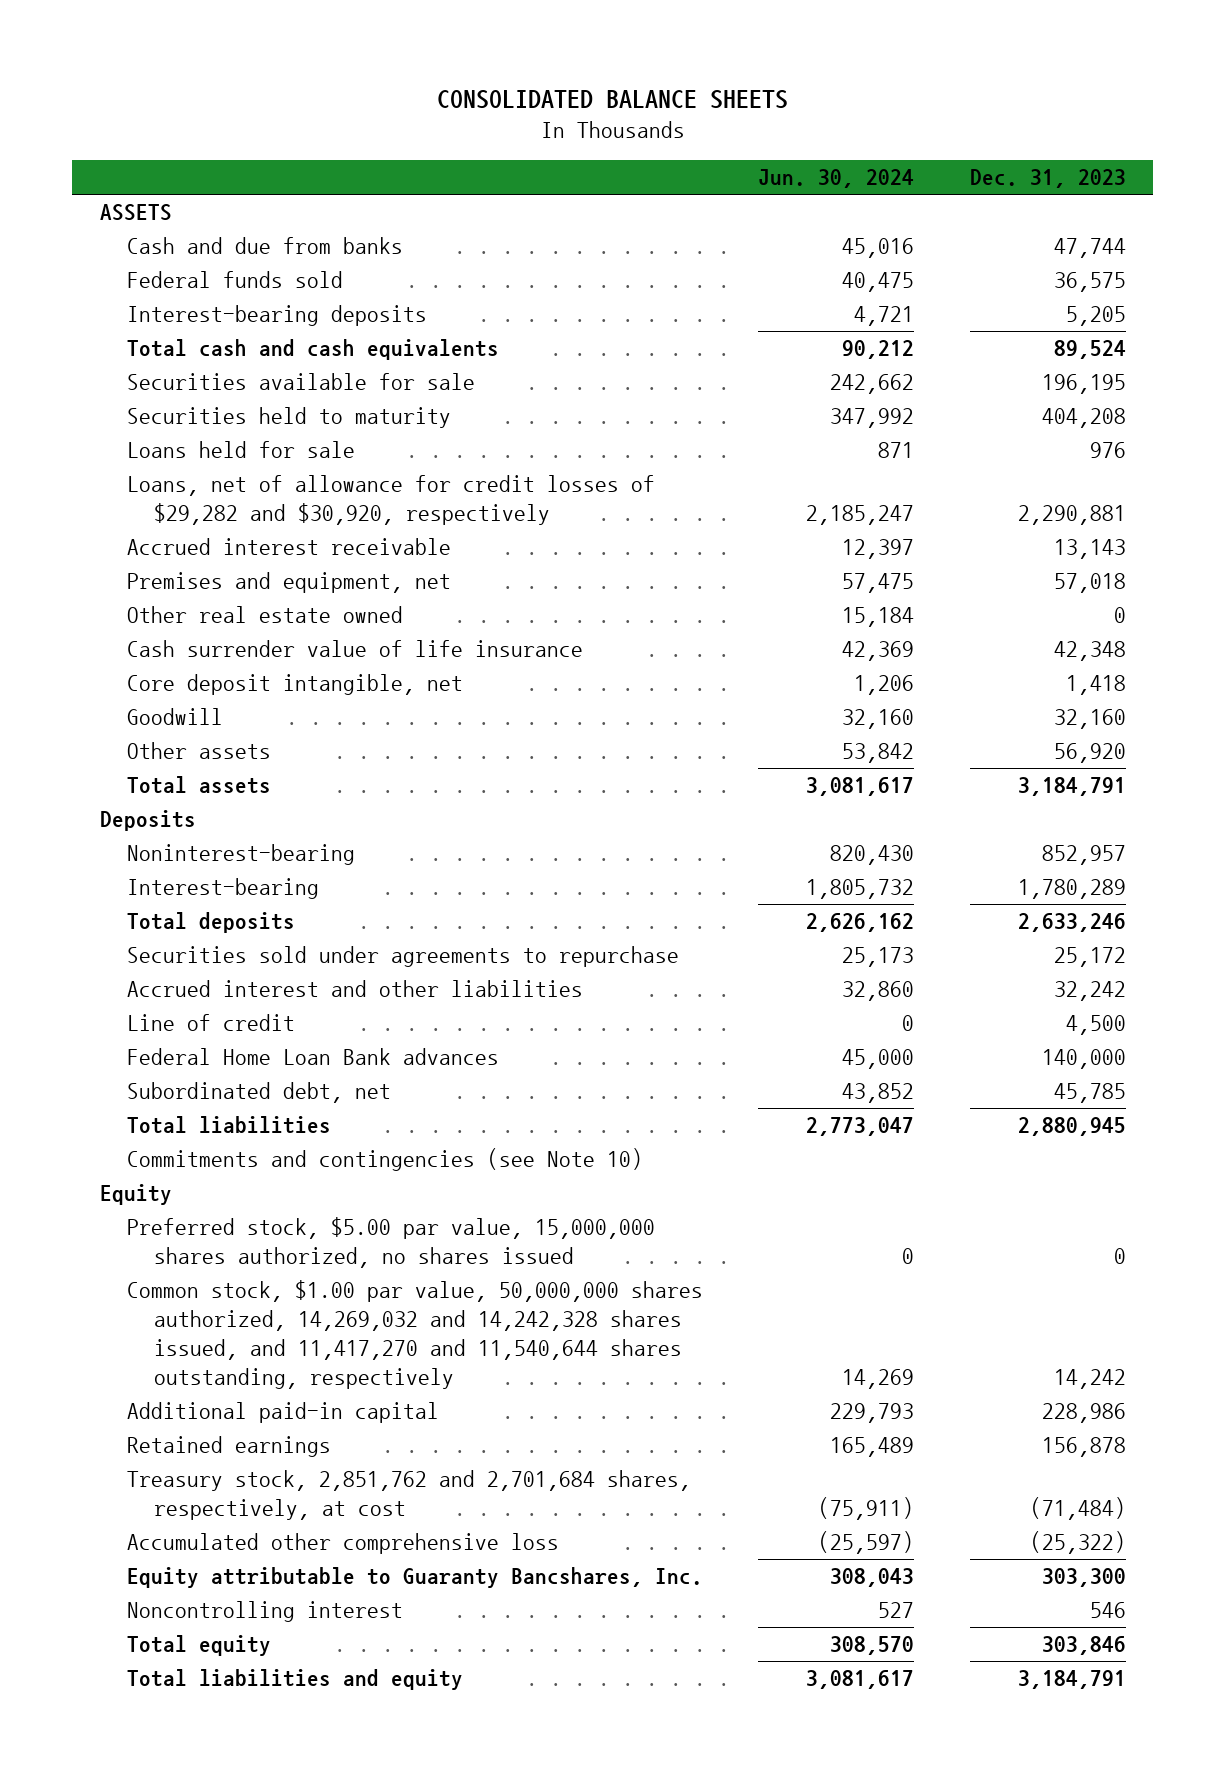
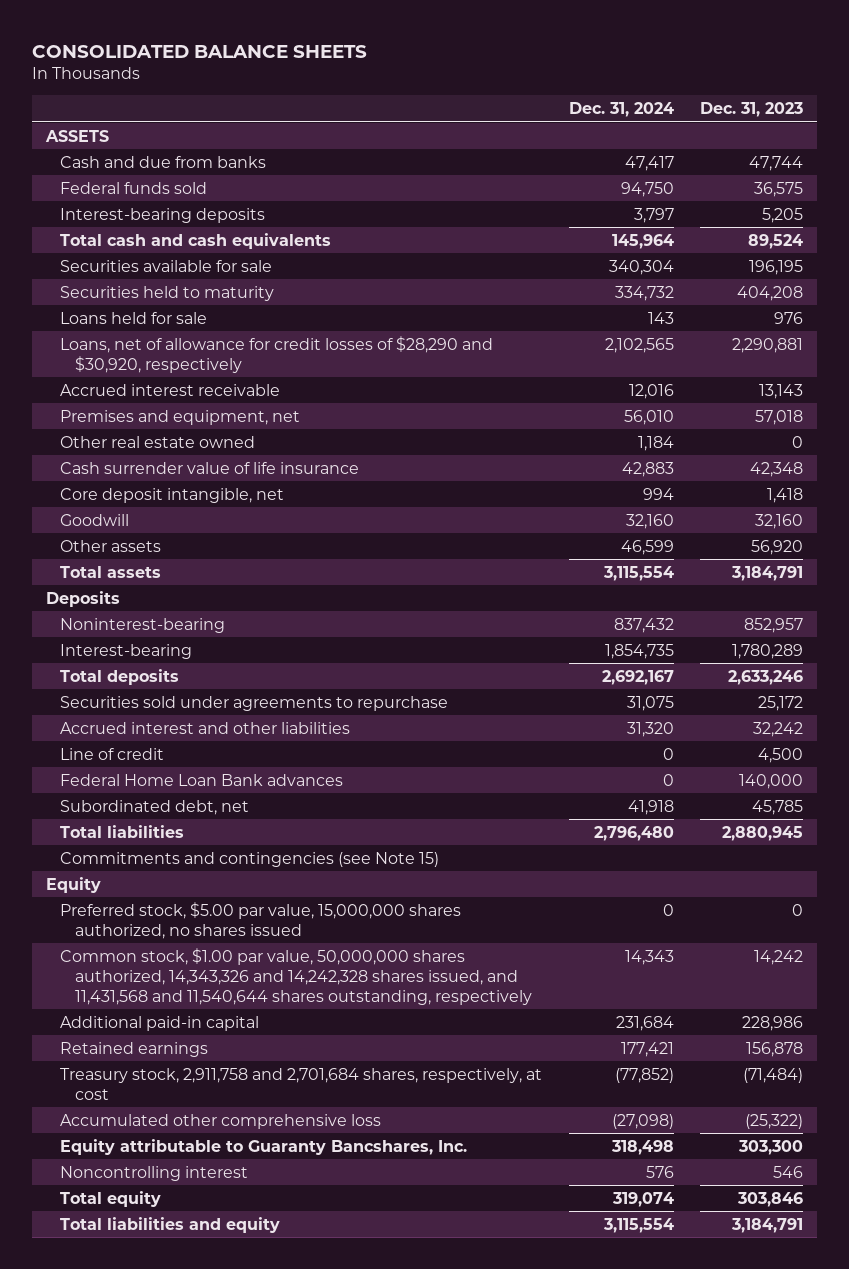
[758,169,915,189] Jun. 30, 2024 -> none
none -> [568,102,674,118] Dec. 31, 2024
[126,475,655,526] Loans, net of allowance for credit losses of $29,282 and $30,920, respectively -> [60,335,494,373] Loans, net of allowance for credit losses of $28,290 and $30,920, respectively
[126,1148,643,1172] Commitments and contingencies (see Note 10) -> [60,851,440,867] Commitments and contingencies (see Note 15)
[126,1280,703,1389] Common stock, $1.00 par value, 50,000,000 shares authorized, 14,269,032 and 14,242,328 shares issued, and 11,417,270 and 11,540,644 shares outstanding, respectively -> [60,947,532,1005] Common stock, $1.00 par value, 50,000,000 shares authorized, 14,343,326 and 14,242,328 shares issued, and 11,431,568 and 11,540,644 shares outstanding, respectively
[126,1470,691,1521] Treasury stock, 2,851,762 and 2,701,684 shares, respectively, at cost -> [60,1067,543,1100] Treasury stock, 2,911,758 and 2,701,684 shares, respectively, at cost

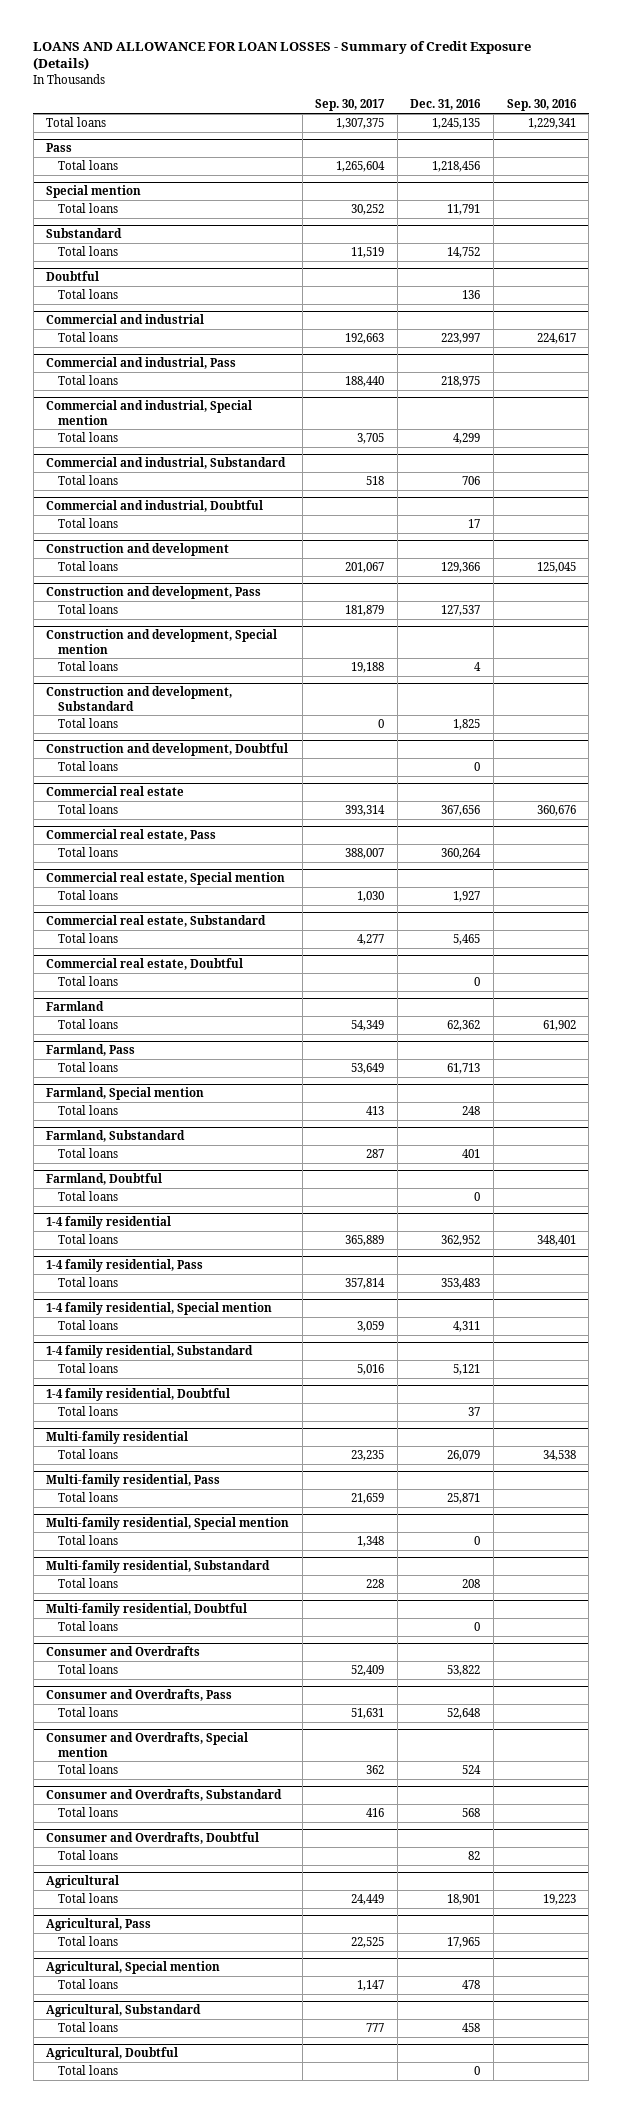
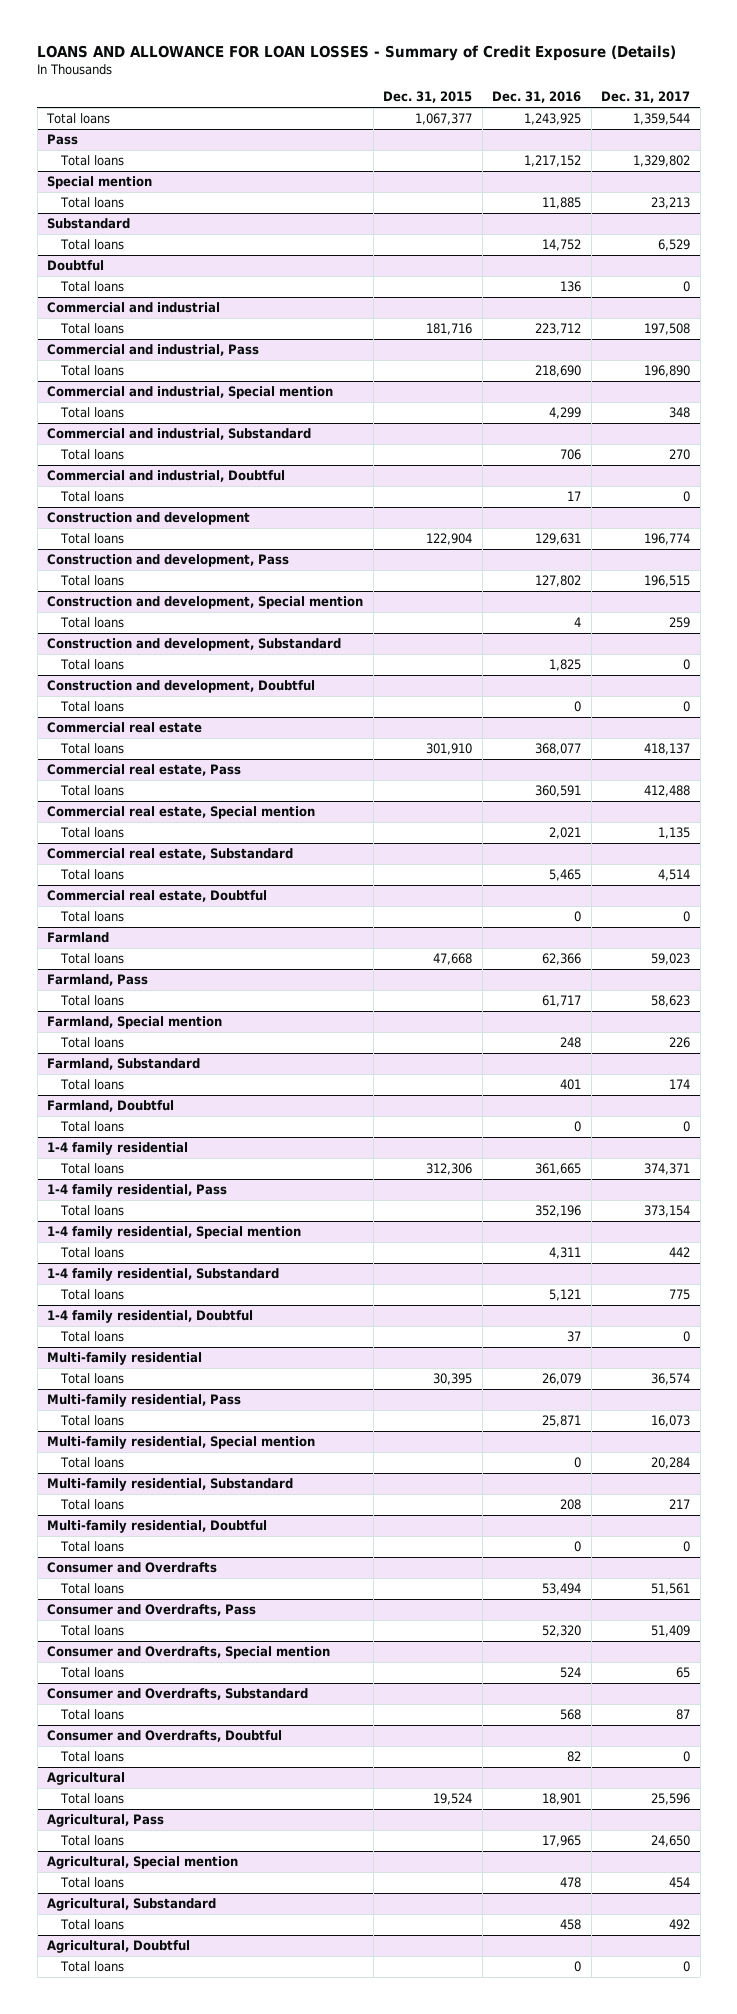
[315,99,386,112] Sep. 30, 2017 -> none
[506,99,577,112] Sep. 30, 2016 -> none
none -> [383,91,473,104] Dec. 31, 2015
none -> [601,91,691,104] Dec. 31, 2017
[432,118,481,130] 1,245,135 -> [524,113,582,126] 1,243,925
[432,161,481,173] 1,218,456 -> [524,155,582,168] 1,217,152
[447,204,481,216] 11,791 -> [542,197,582,210] 11,885
[441,333,481,345] 223,997 -> [535,323,582,336] 223,712
[441,376,481,388] 218,975 -> [535,365,582,378] 218,690
[441,562,481,574] 129,366 -> [535,533,582,546] 129,631
[441,605,481,617] 127,537 -> [535,575,582,588] 127,802
[441,805,481,817] 367,656 -> [535,743,582,756] 368,077
[441,848,482,860] 360,264 -> [535,785,582,798] 360,591
[453,891,481,903] 1,927 -> [549,827,582,840] 2,021
[447,1020,481,1032] 62,362 -> [542,953,582,966] 62,366
[447,1063,481,1075] 61,713 -> [542,995,582,1008] 61,717
[441,1235,481,1247] 362,952 -> [535,1163,582,1176] 361,665
[441,1278,481,1290] 353,483 -> [535,1205,582,1218] 352,196
[447,1665,481,1677] 53,822 -> [542,1583,582,1596] 53,494
[447,1708,481,1720] 52,648 -> [542,1625,582,1638] 52,320

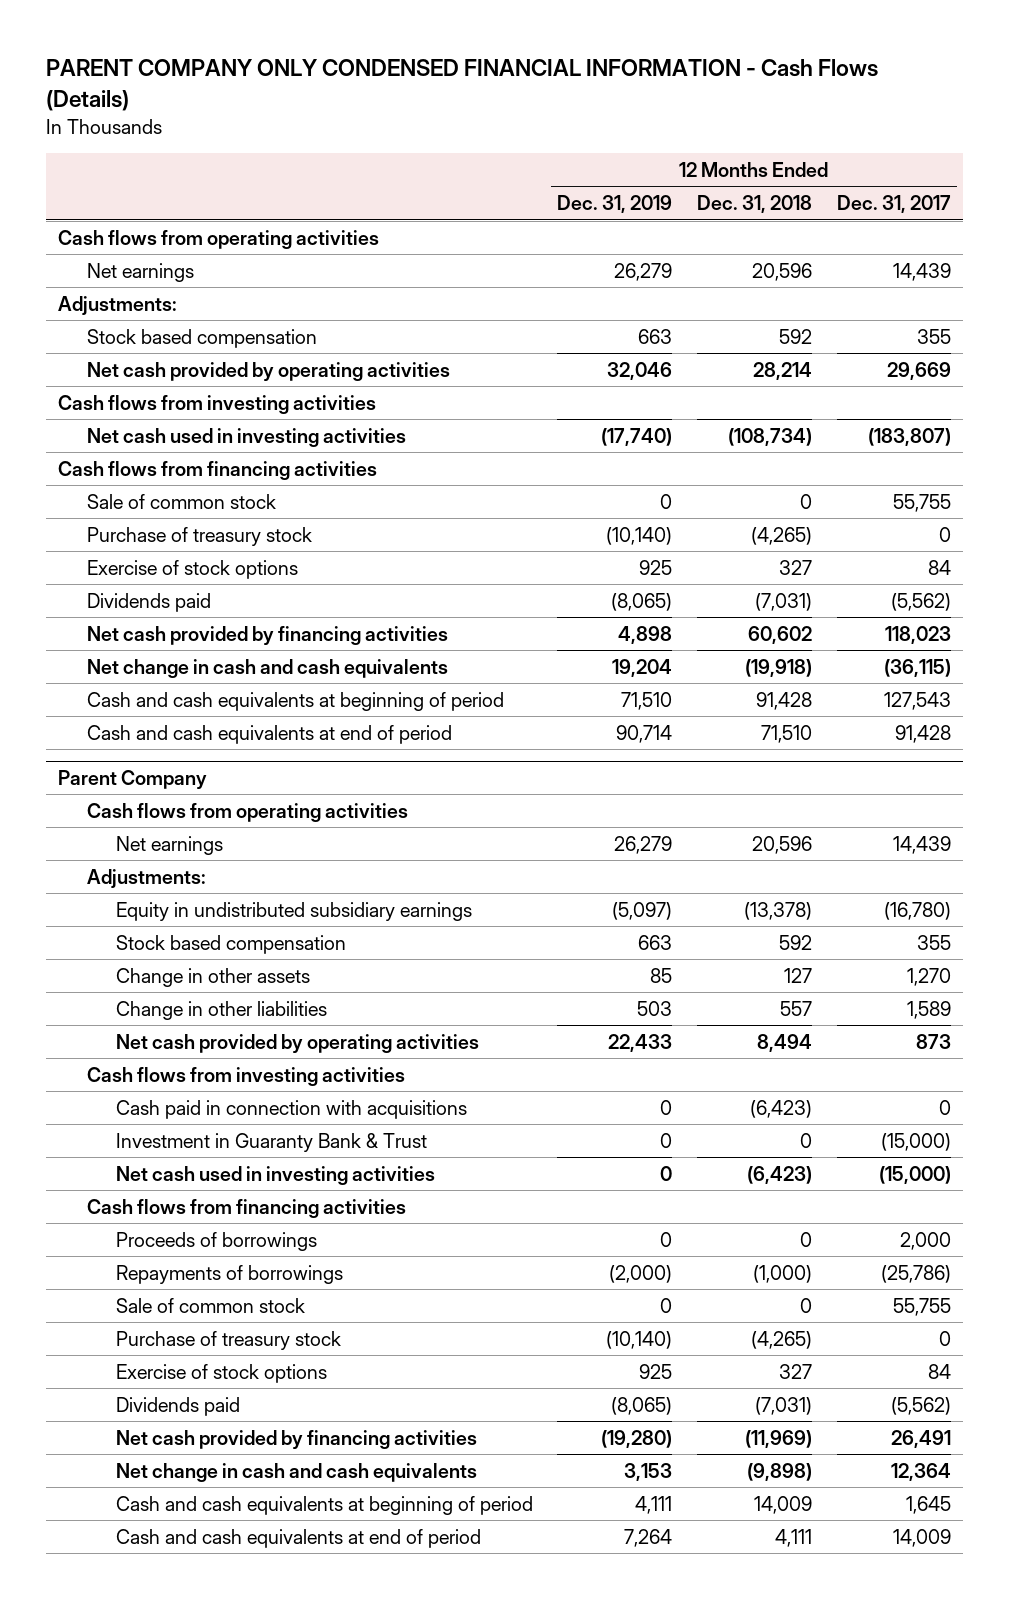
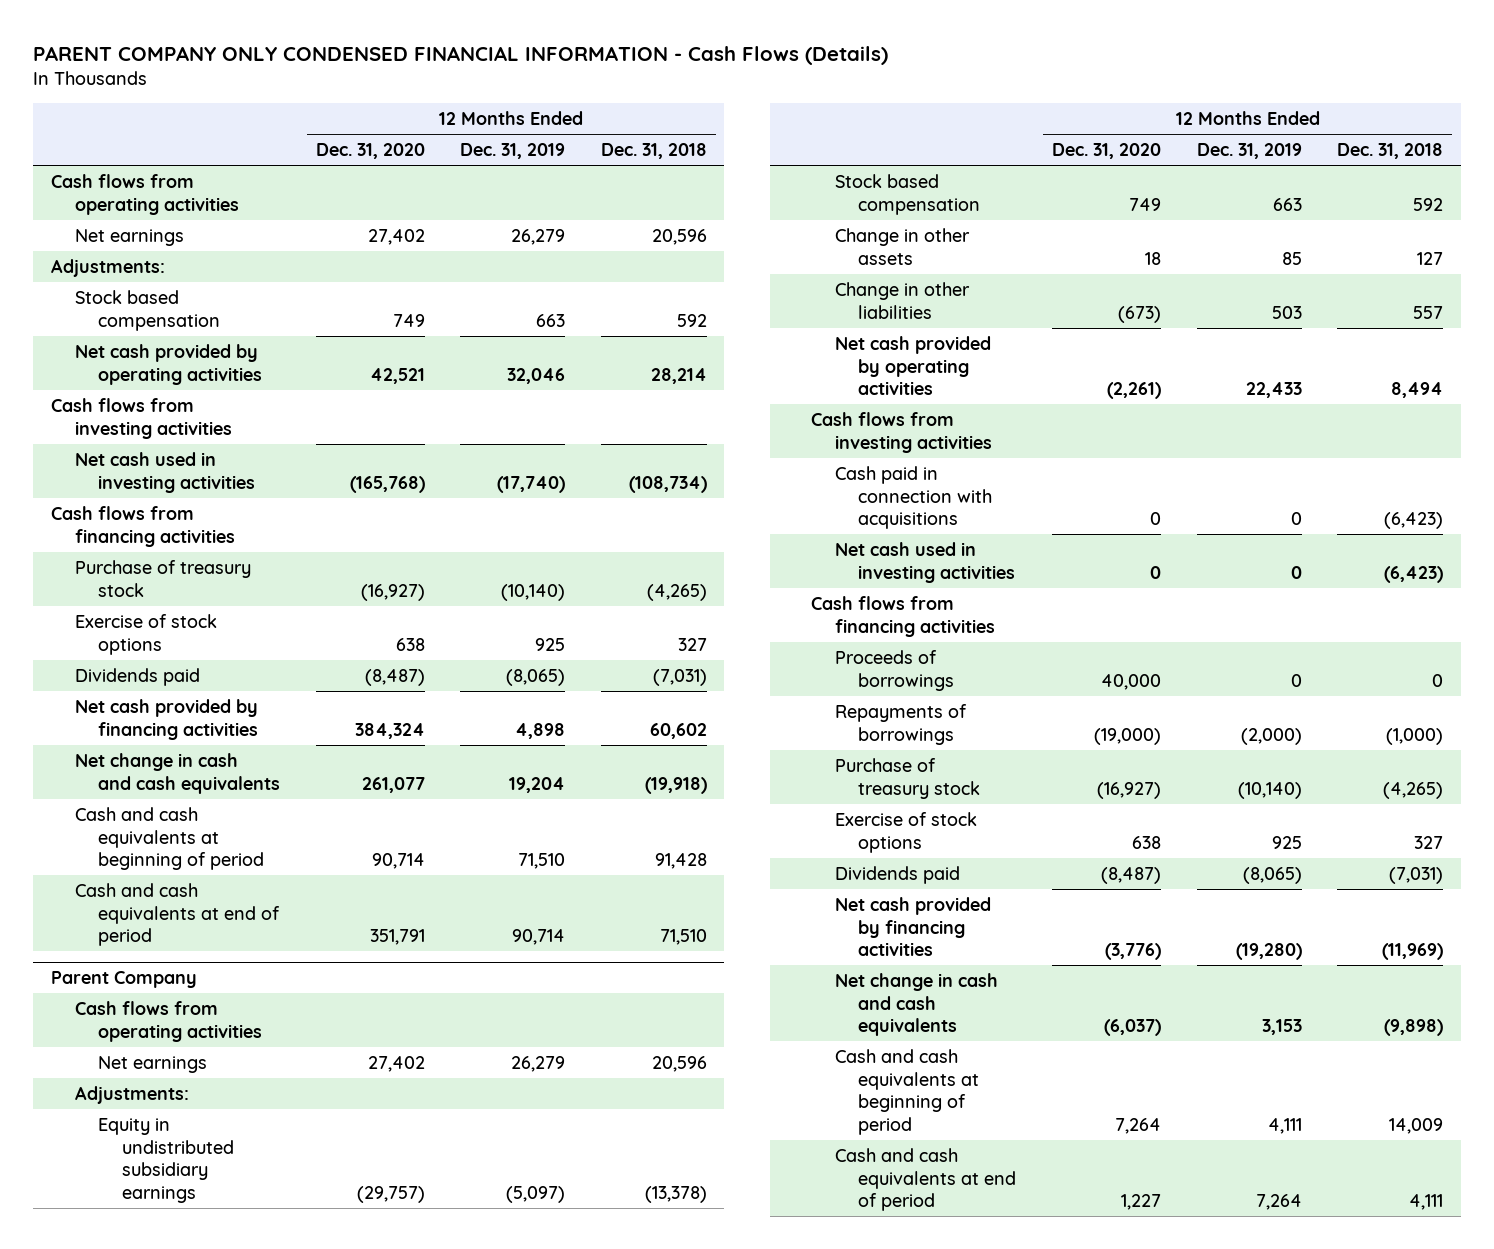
[836,195,951,214] Dec. 31, 2017 -> none
none -> [315,143,425,160] Dec. 31, 2020
[86,493,276,509] Sale of common stock -> none
[115,1132,427,1152] Investment in Guaranty Bank & Trust -> none
[115,1297,305,1313] Sale of common stock -> none

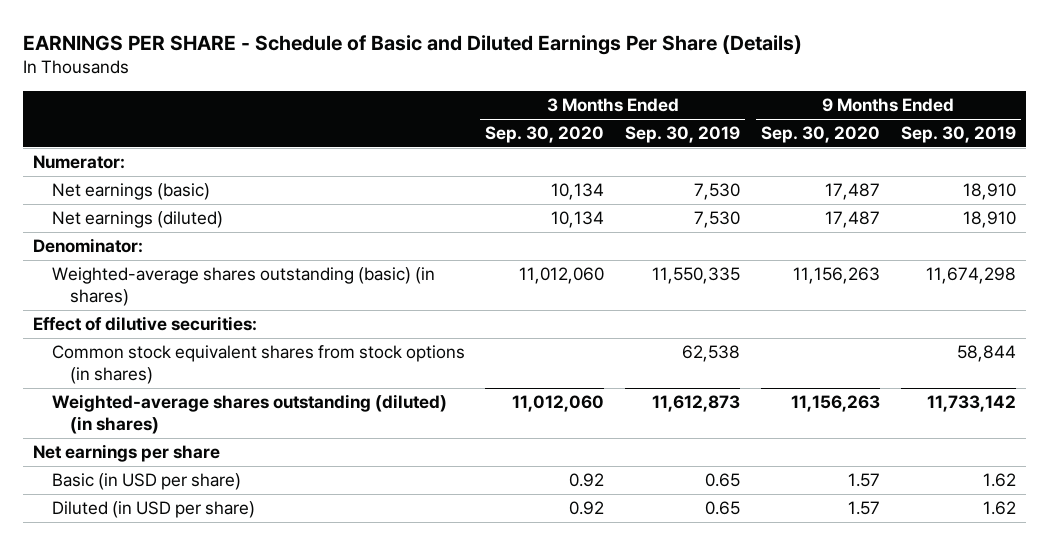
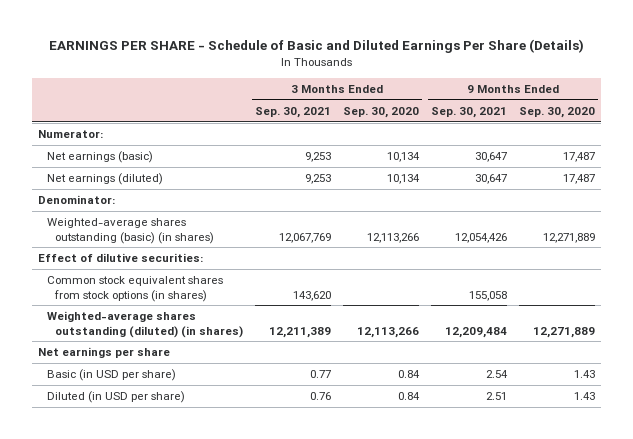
[625,126,741,144] Sep. 30, 2019 -> none
[900,126,1016,144] Sep. 30, 2019 -> none
none -> [255,106,332,118] Sep. 30, 2021
none -> [431,106,508,118] Sep. 30, 2021
[519,267,605,285] 11,012,060 -> [367,232,420,243] 12,113,266
[792,267,880,285] 11,156,263 -> [543,232,596,243] 12,271,889
[512,395,605,413] 11,012,060 -> [357,326,420,338] 12,113,266
[790,395,880,413] 11,156,263 -> [533,326,596,338] 12,271,889
[569,473,605,488] 0.92 -> [398,370,421,379] 0.84
[847,473,880,488] 1.57 -> [574,370,596,379] 1.43
[569,501,605,516] 0.92 -> [398,392,421,401] 0.84
[847,501,880,516] 1.57 -> [574,392,596,401] 1.43

